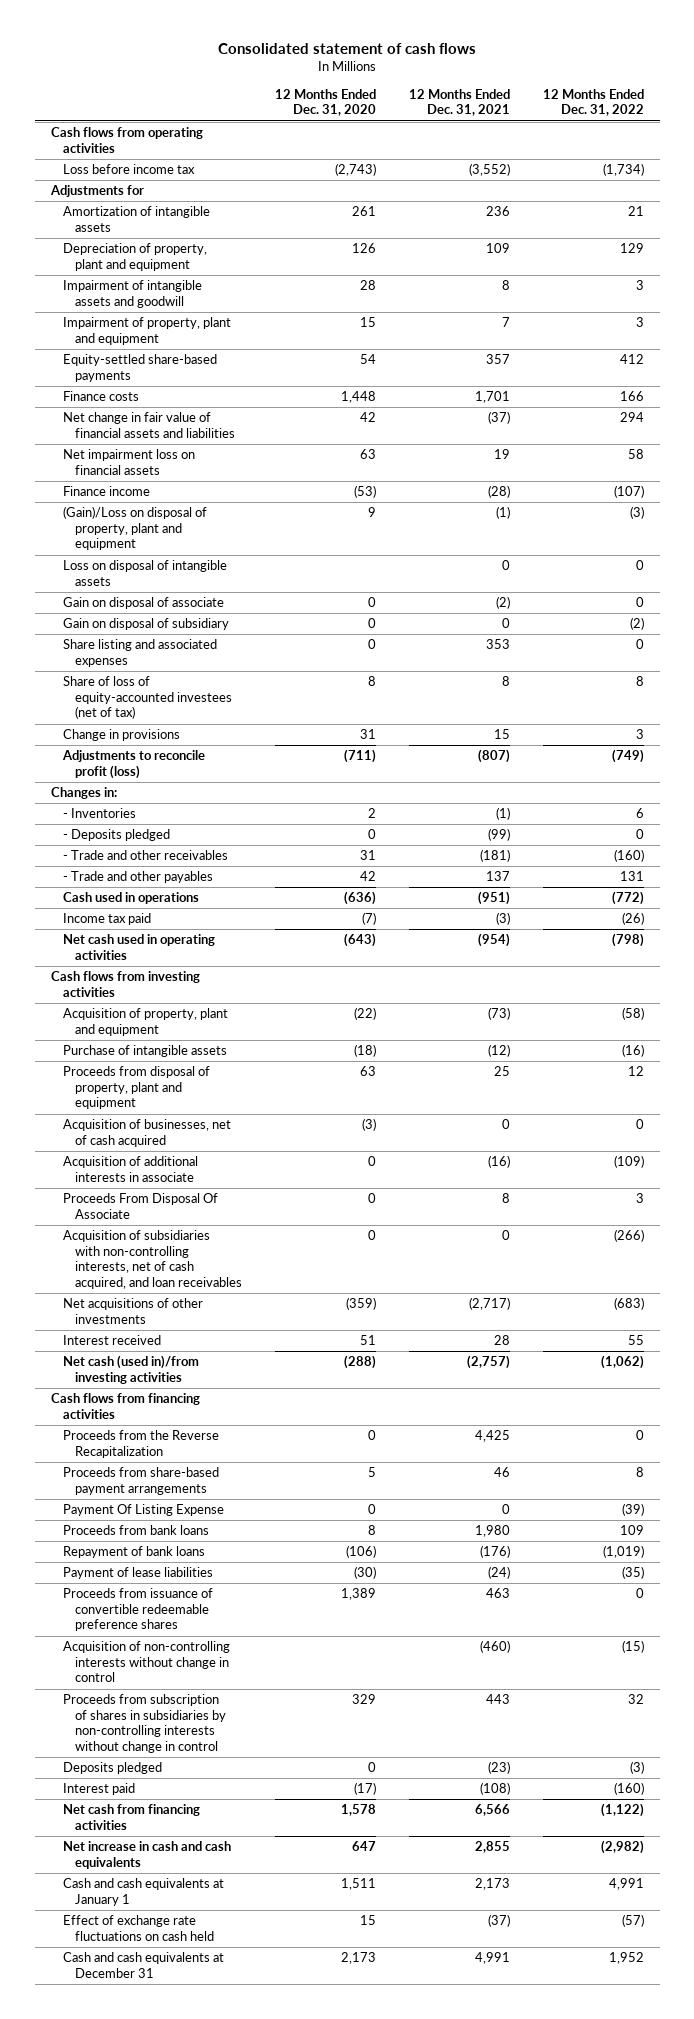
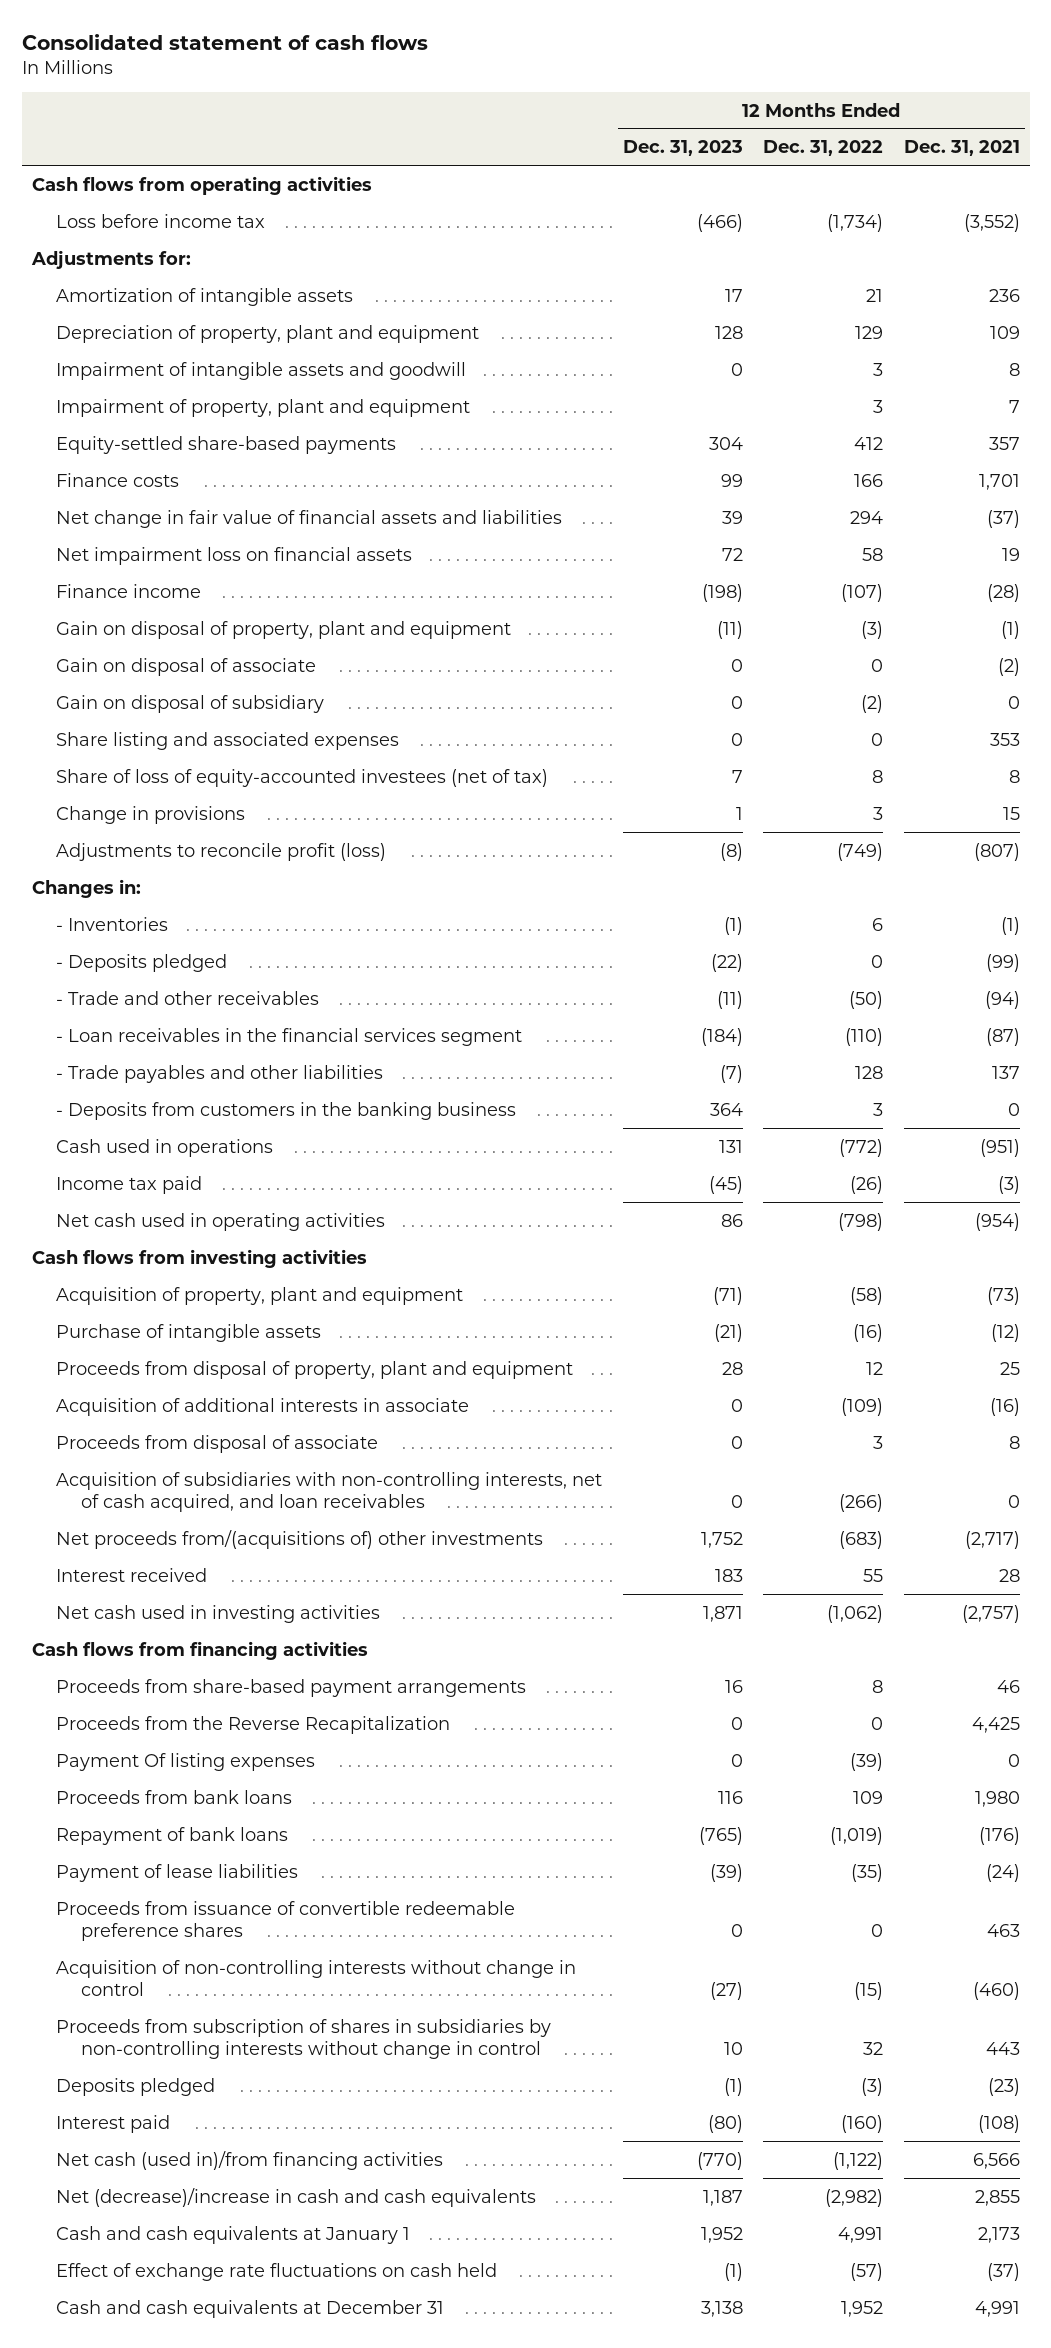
[275,88,377,117] 12 Months Ended Dec. 31, 2020 -> none
none -> [622,140,743,157] Dec. 31, 2023
[49,185,144,198] Adjustments for -> [30,249,191,269] Adjustments for:
[63,560,228,586] Loss on disposal of intangible assets -> none
[63,506,208,551] (Gain)/Loss on disposal of property, plant and equipment -> [56,620,512,639] Gain on disposal of property, plant and equipment
[479,849,510,863] (181) -> [984,990,1020,1009] (94)
[613,849,644,863] (160) -> [849,990,884,1009] (50)
none -> [56,1027,523,1046] - Loan receivables in the financial services segment
[63,871,214,884] - Trade and other payables -> [56,1064,384,1083] - Trade payables and other liabilities
[619,871,644,882] 131 -> [855,1065,884,1079] 128
none -> [56,1101,517,1120] - Deposits from customers in the banking business
[63,1119,232,1147] Acquisition of businesses, net of cash acquired -> none
[63,1193,219,1219] Proceeds From Disposal Of Associate -> [56,1434,379,1453] Proceeds from disposal of associate
[63,1298,204,1324] Net acquisitions of other investments -> [56,1529,544,1549] Net proceeds from/(acquisitions of) other investments
[63,1355,200,1384] Net cash (used in)/from investing activities -> [56,1604,381,1623] Net cash used in investing activities
[63,1430,220,1458] Proceeds from the Reverse Recapitalization -> [56,1715,451,1734] Proceeds from the Reverse Recapitalization
[63,1504,225,1517] Payment Of Listing Expense -> [56,1752,316,1771] Payment Of listing expenses
[63,1804,201,1830] Net cash from financing activities -> [56,2150,444,2170] Net cash (used in)/from financing activities
[63,1841,232,1869] Net increase in cash and cash equivalents -> [56,2187,537,2207] Net (decrease)/increase in cash and cash equivalents

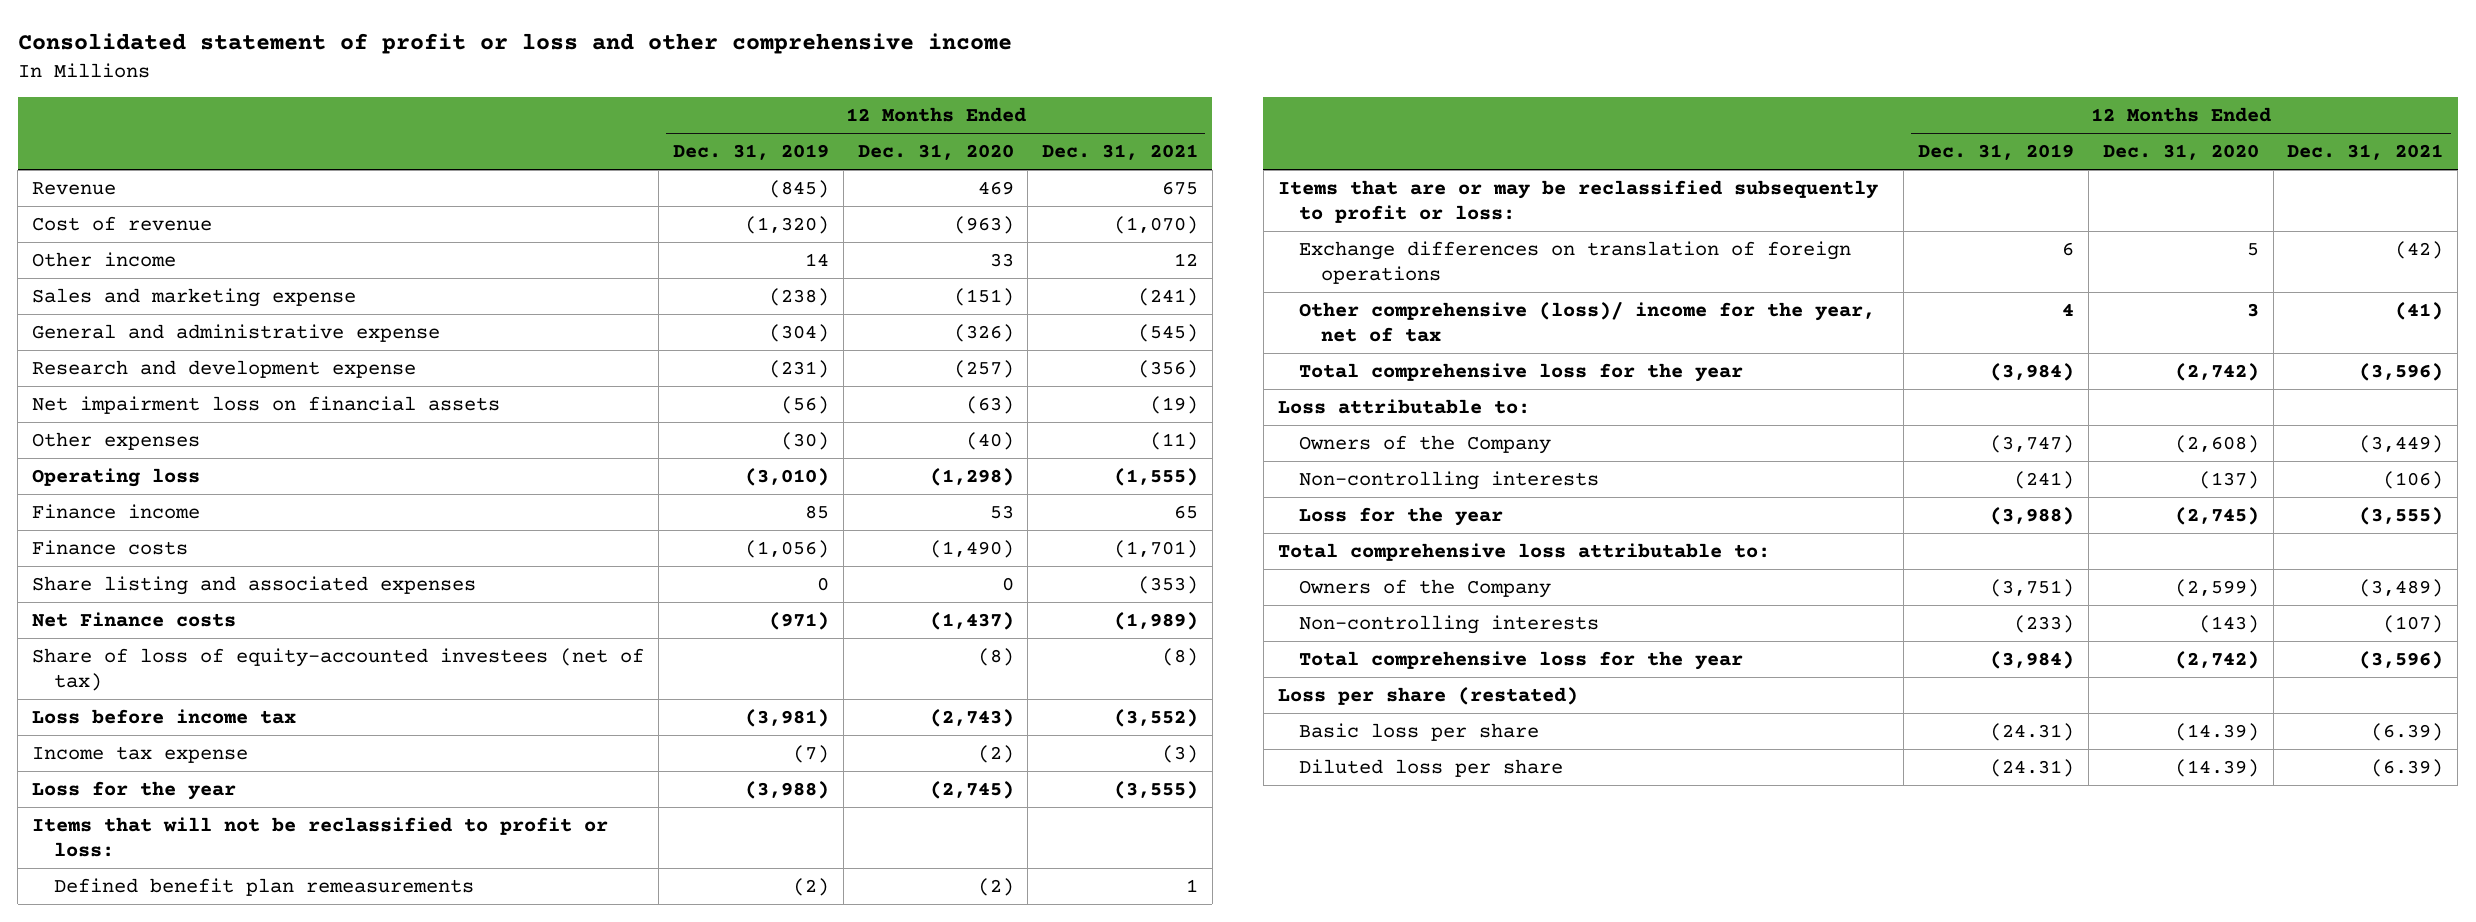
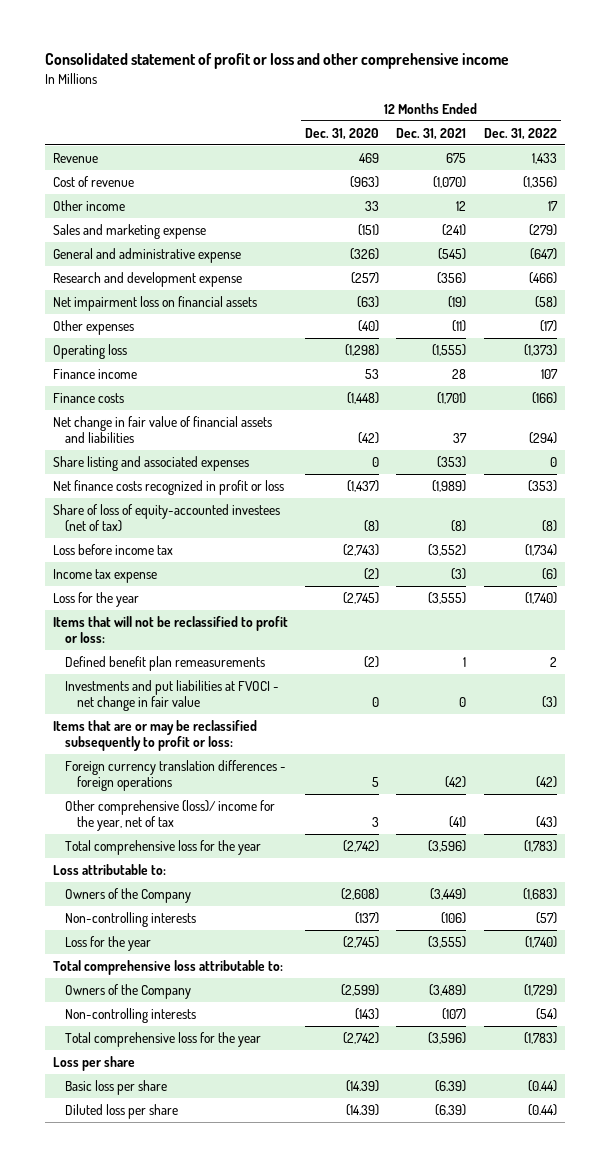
[672,144,829,161] Dec. 31, 2019 -> none
none -> [483,127,557,140] Dec. 31, 2022
[1174,504,1199,519] 65 -> [452,368,467,379] 28
[929,539,1014,558] (1,490) -> [347,391,380,404] (1,448)
none -> [53,415,273,443] Net change in fair value of financial assets and liabilities
[32,611,237,627] Net Finance costs -> [53,479,285,495] Net finance costs recognized in profit or loss
none -> [64,679,279,711] Investments and put liabilities at FVOCI - net change in fair value
[1299,240,1852,285] Exchange differences on translation of foreign operations -> [64,759,286,791] Foreign currency translation differences - foreign operations
[1277,686,1578,705] Loss per share (restated) -> [53,1055,136,1071] Loss per share

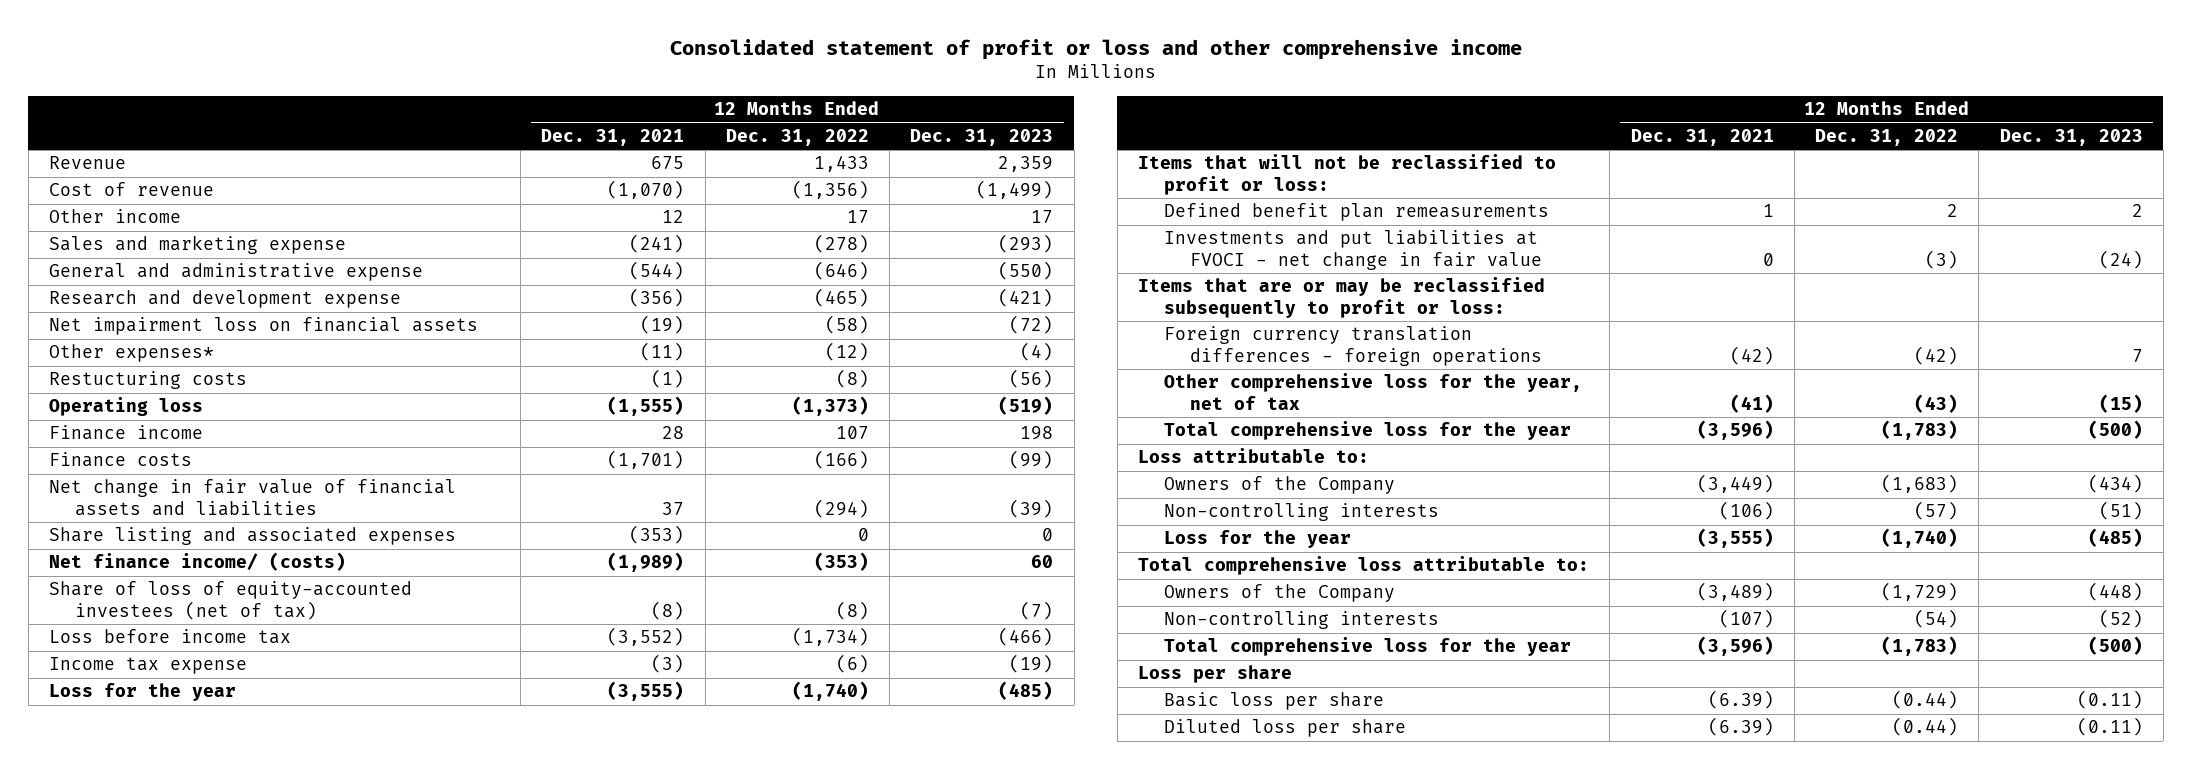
[305,127,380,140] Dec. 31, 2020 -> none
none -> [910,128,1054,146] Dec. 31, 2023
[528,223,557,236] (279) -> [813,234,869,254] (278)
[438,247,467,260] (545) -> [629,261,685,281] (544)
[529,247,557,260] (647) -> [813,261,869,281] (646)
[528,271,557,284] (466) -> [813,288,869,308] (465)
[53,319,135,335] Other expenses -> [48,344,214,363] Other expenses*
[539,319,557,332] (17) -> [824,342,869,362] (12)
none -> [48,371,247,390] Restucturing costs
[53,479,285,495] Net finance costs recognized in profit or loss -> [48,552,346,572] Net finance income/ (costs)
[64,799,275,831] Other comprehensive (loss)/ income for the year, net of tax -> [1164,373,1583,410] Other comprehensive loss for the year, net of tax

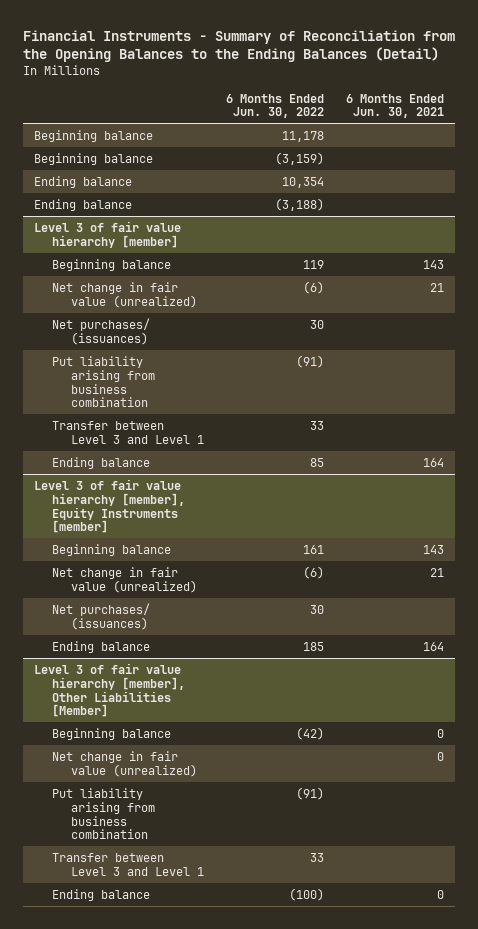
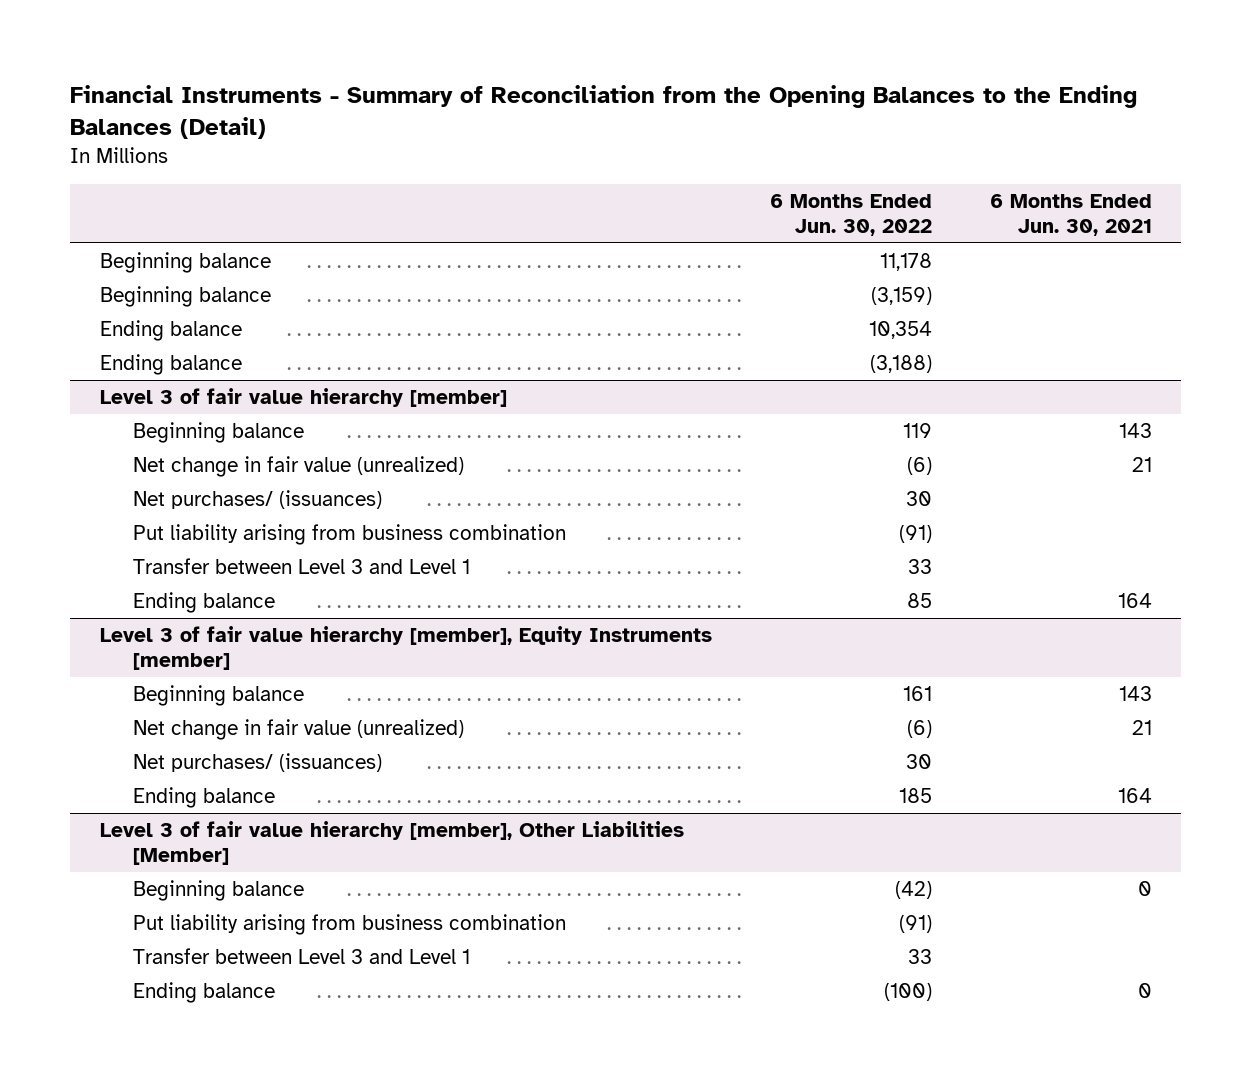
[52,750,197,777] Net change in fair value (unrealized) -> none

